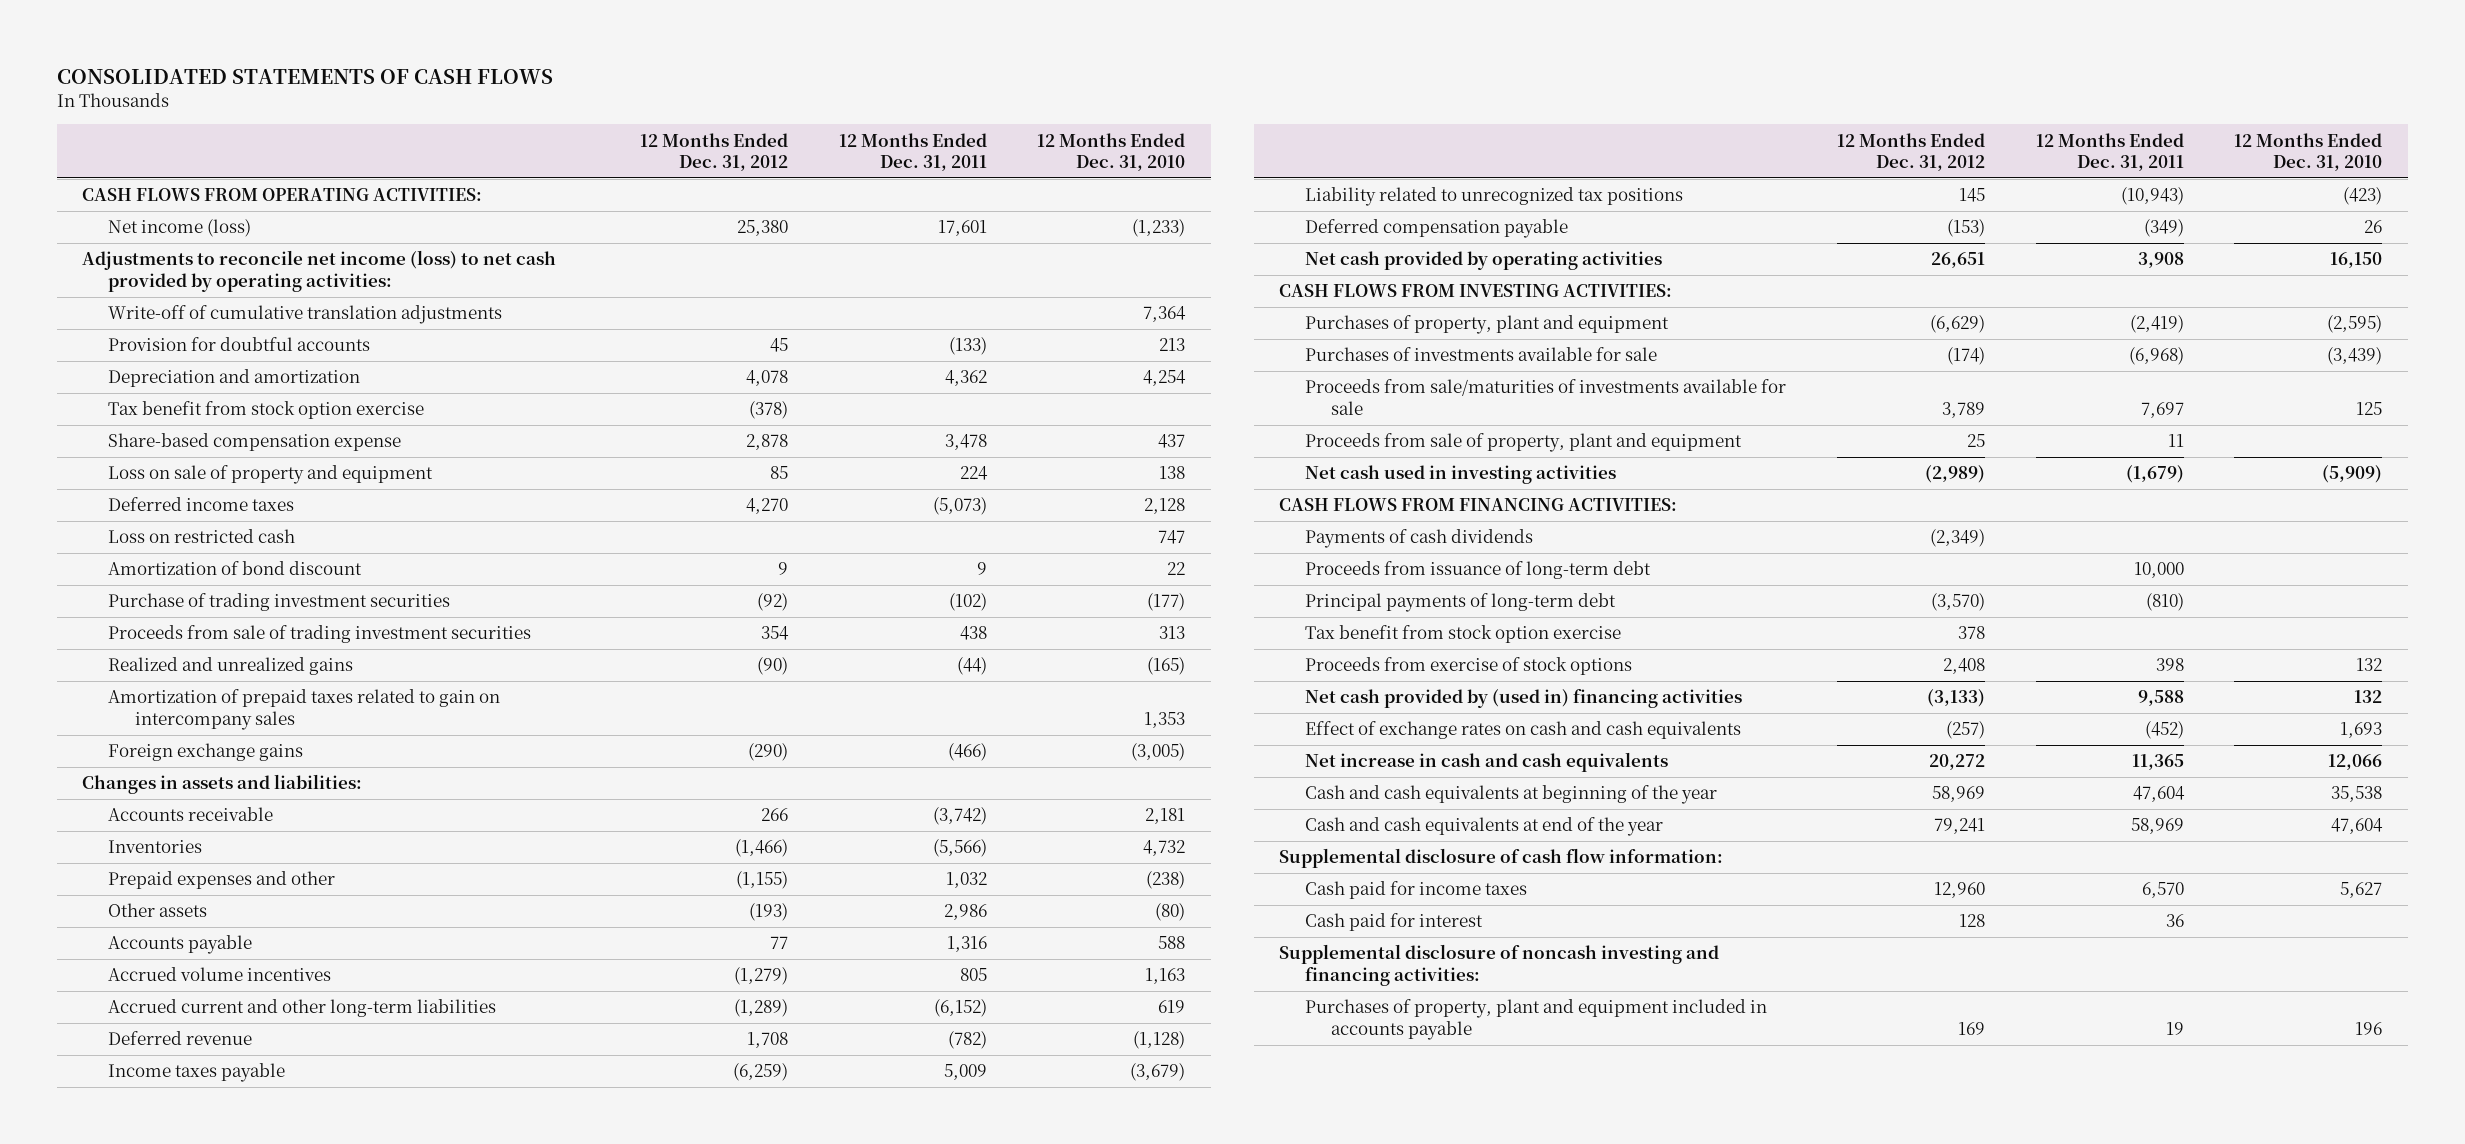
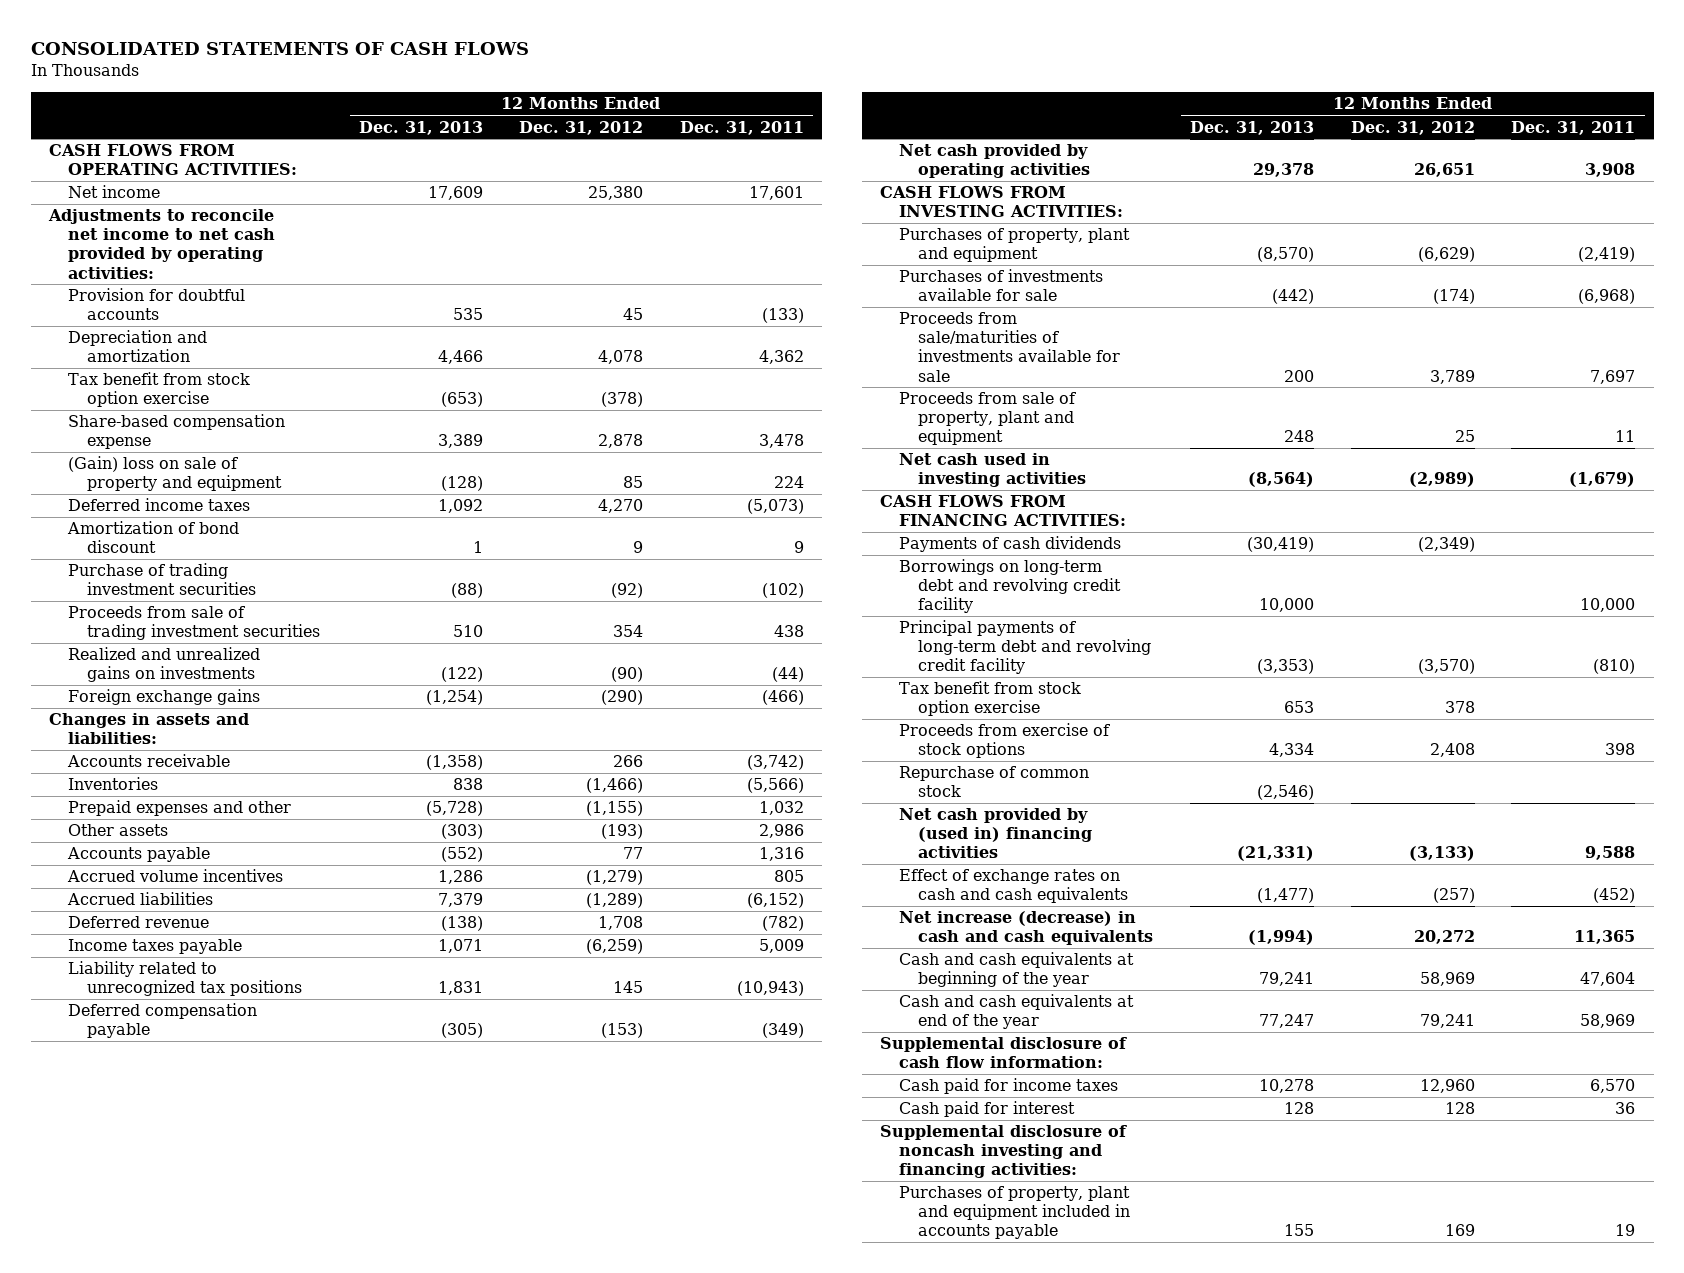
[1037,132,1186,172] 12 Months Ended Dec. 31, 2010 -> none
none -> [358,120,483,135] Dec. 31, 2013
[108,305,503,325] Write-off of cumulative translation adjustments -> none
[108,219,252,238] Net income (loss) -> [68,185,161,199] Net income
[82,250,557,292] Adjustments to reconcile net income (loss) to net cash provided by operating activities: -> [47,209,276,279] Adjustments to reconcile net income to net cash provided by operating activities:
[108,465,434,485] Loss on sale of property and equipment -> [68,456,283,492] (Gain) loss on sale of property and equipment
[108,529,296,544] Loss on restricted cash -> none
[108,689,501,730] Amortization of prepaid taxes related to gain on intercompany sales -> none
[108,657,354,676] Realized and unrealized gains -> [68,647,261,683] Realized and unrealized gains on investments
[108,999,497,1018] Accrued current and other long-term liabilities -> [67,892,214,906] Accrued liabilities
[1305,561,1652,580] Proceeds from issuance of long-term debt -> [899,559,1122,614] Borrowings on long-term debt and revolving credit facility
[1305,593,1617,613] Principal payments of long-term debt -> [899,620,1152,675] Principal payments of long-term debt and revolving credit facility
none -> [899,766,1090,798] Repurchase of common stock
[1305,752,1669,773] Net increase in cash and cash equivalents -> [899,911,1154,946] Net increase (decrease) in cash and cash equivalents

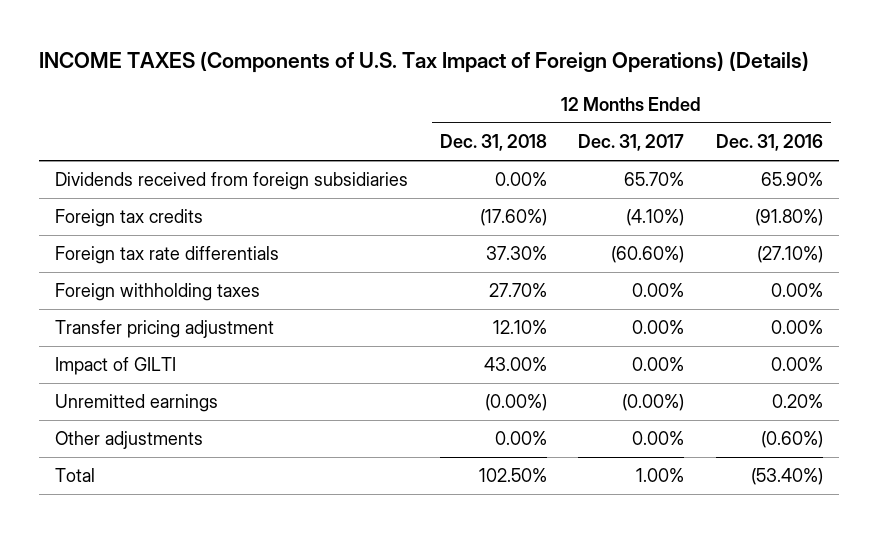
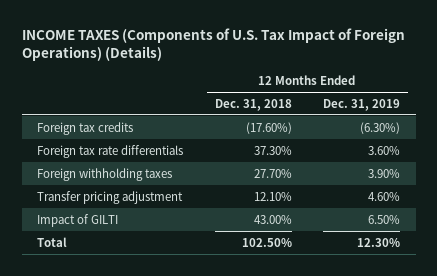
[578,134,685,152] Dec. 31, 2017 -> none
[715,134,823,152] Dec. 31, 2016 -> none
none -> [322,98,400,111] Dec. 31, 2019
[55,172,409,191] Dividends received from foreign subsidiaries -> none
[55,394,219,413] Unremitted earnings -> none
[55,431,204,450] Other adjustments -> none

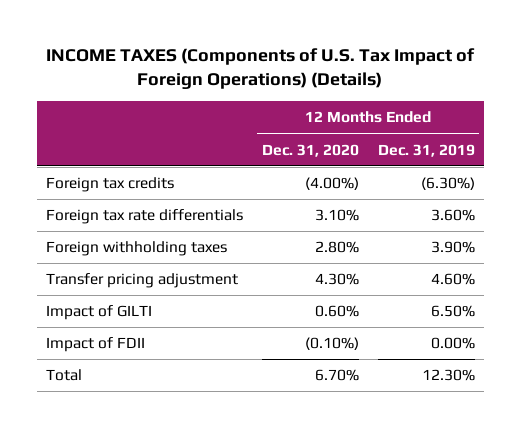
[214,98,292,111] Dec. 31, 2018 -> none
none -> [261,143,359,157] Dec. 31, 2020
none -> [46,337,146,353] Impact of FDII

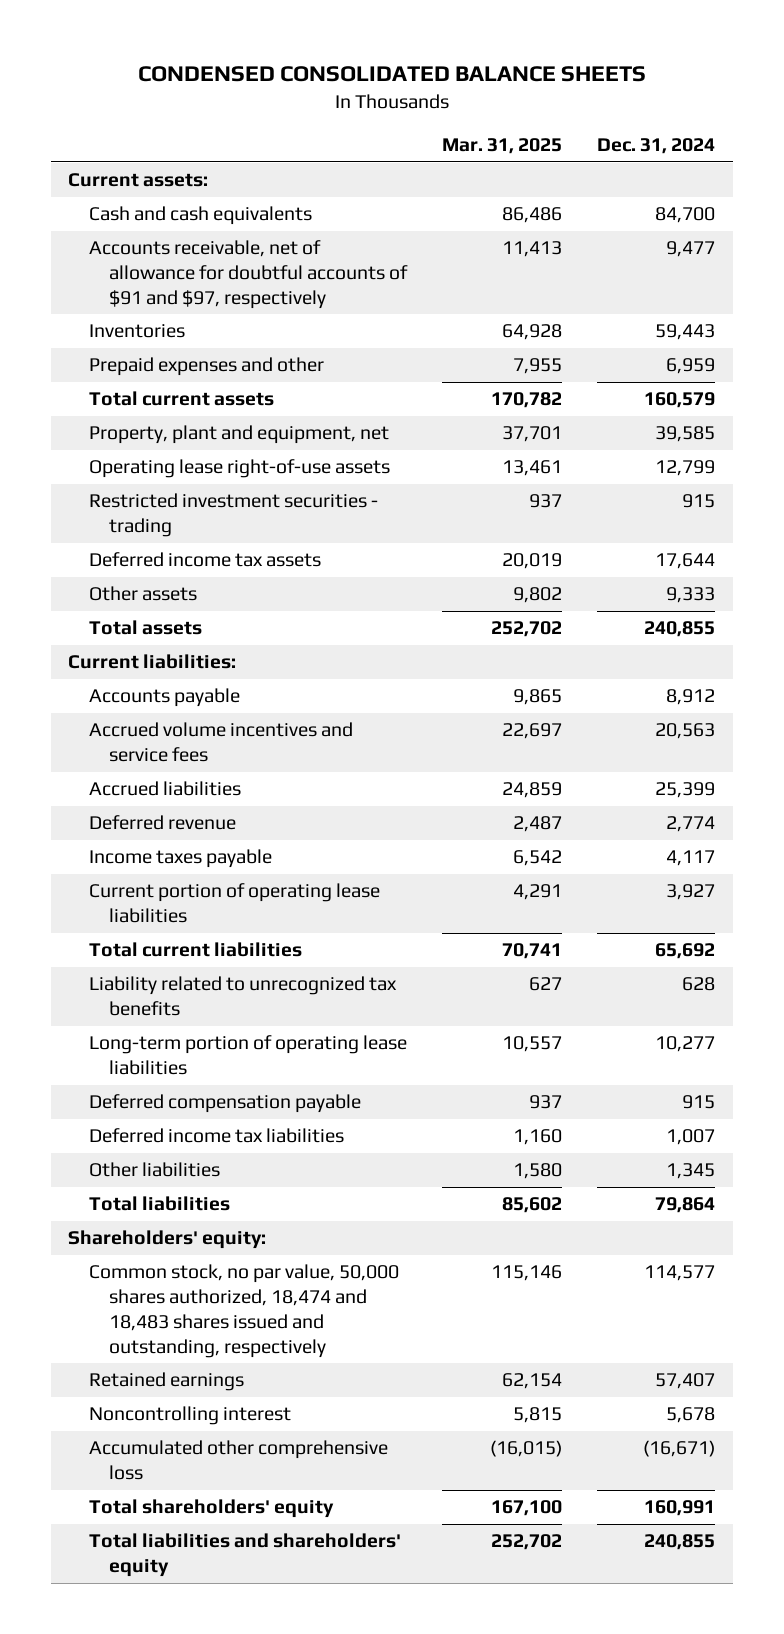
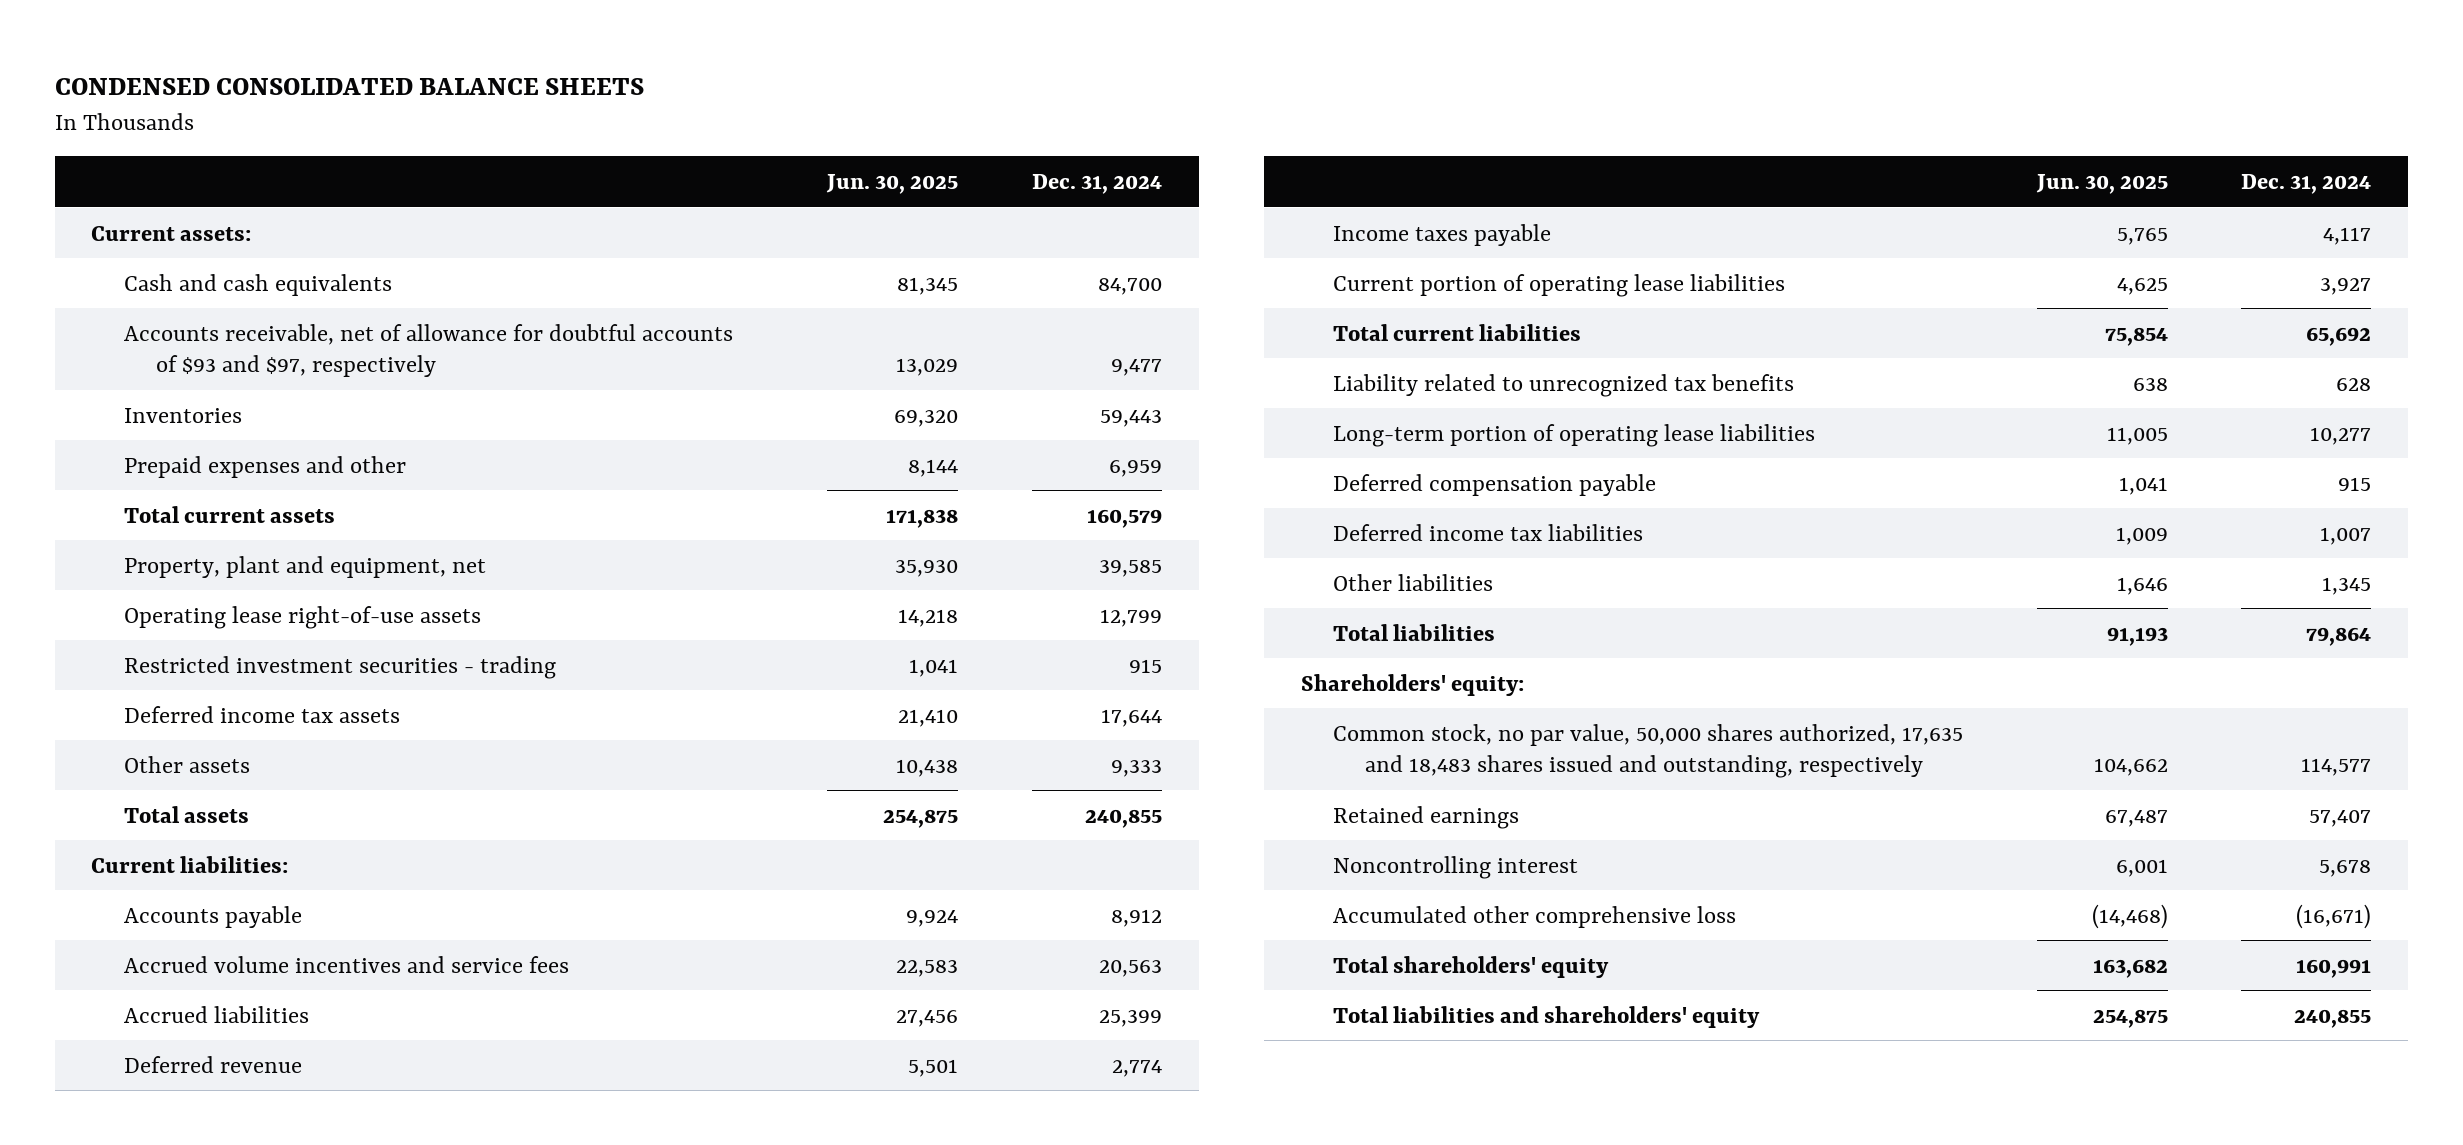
[442,138,563,155] Mar. 31, 2025 -> none
none -> [826,173,959,194] Jun. 30, 2025
[88,240,409,309] Accounts receivable, net of allowance for doubtful accounts of $91 and $97, respectively -> [123,323,733,377] Accounts receivable, net of allowance for doubtful accounts of $93 and $97, respectively
[88,1264,399,1358] Common stock, no par value, 50,000 shares authorized, 18,474 and 18,483 shares issued and outstanding, respectively -> [1332,723,1963,778] Common stock, no par value, 50,000 shares authorized, 17,635 and 18,483 shares issued and outstanding, respectively

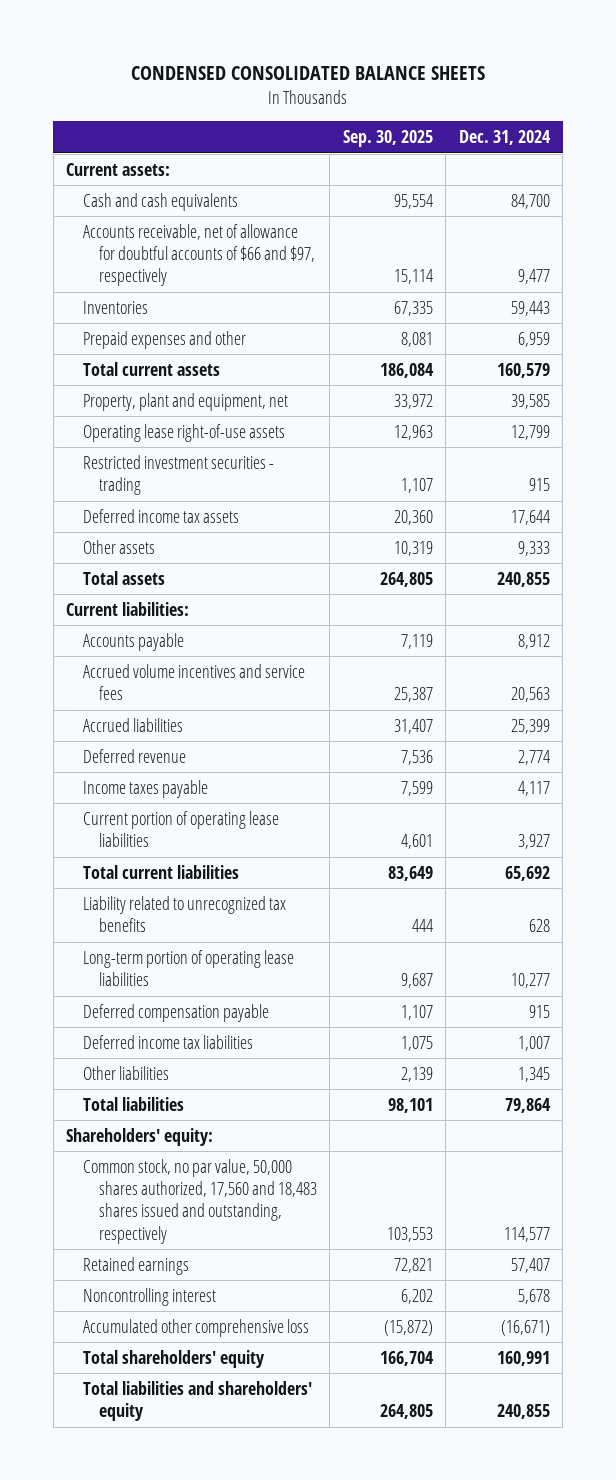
[826,173,959,194] Jun. 30, 2025 -> none
none -> [342,130,433,148] Sep. 30, 2025
[123,323,733,377] Accounts receivable, net of allowance for doubtful accounts of $93 and $97, respectively -> [82,223,316,287] Accounts receivable, net of allowance for doubtful accounts of $66 and $97, respectively
[1332,723,1963,778] Common stock, no par value, 50,000 shares authorized, 17,635 and 18,483 shares issued and outstanding, respectively -> [82,1158,318,1244] Common stock, no par value, 50,000 shares authorized, 17,560 and 18,483 shares issued and outstanding, respectively

